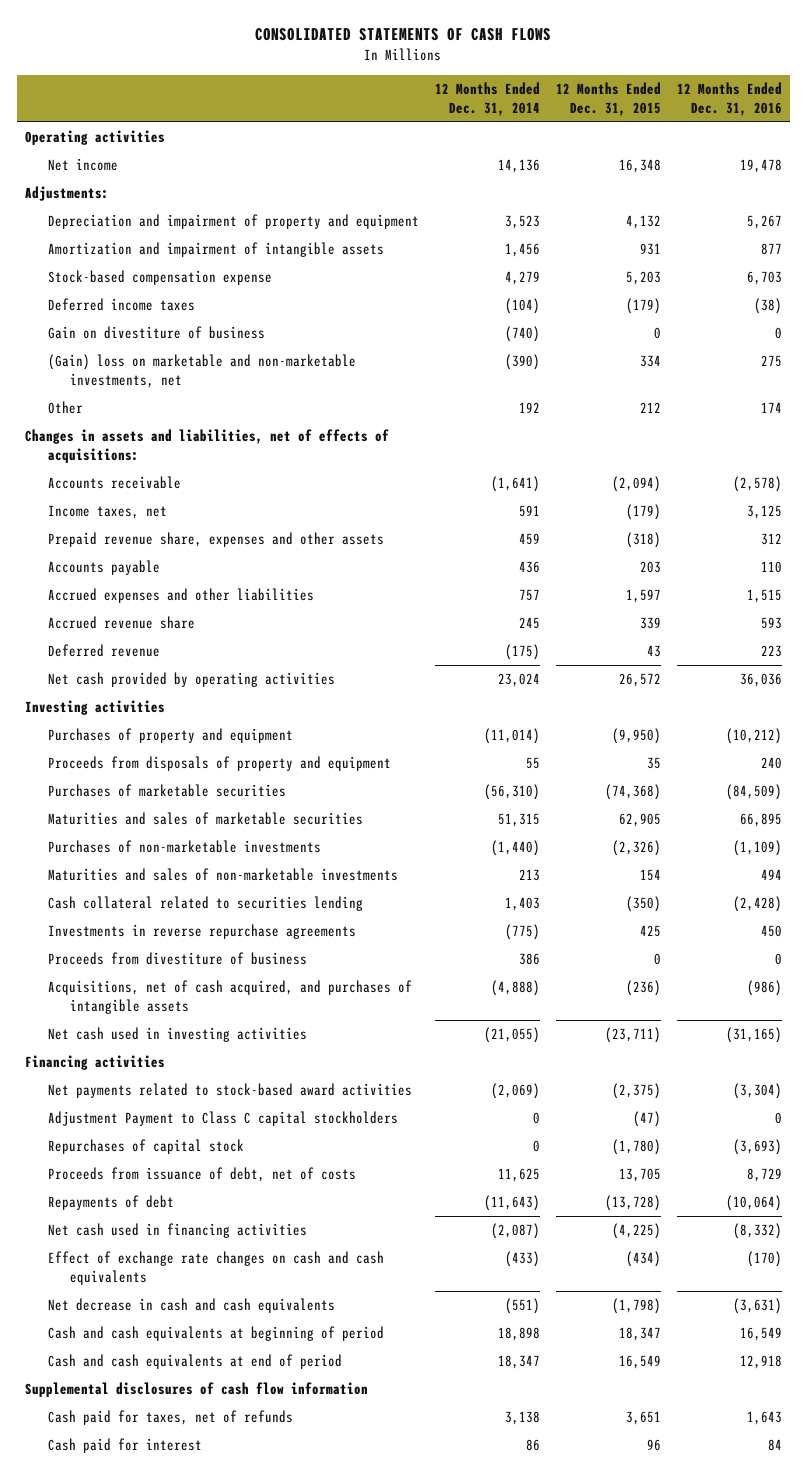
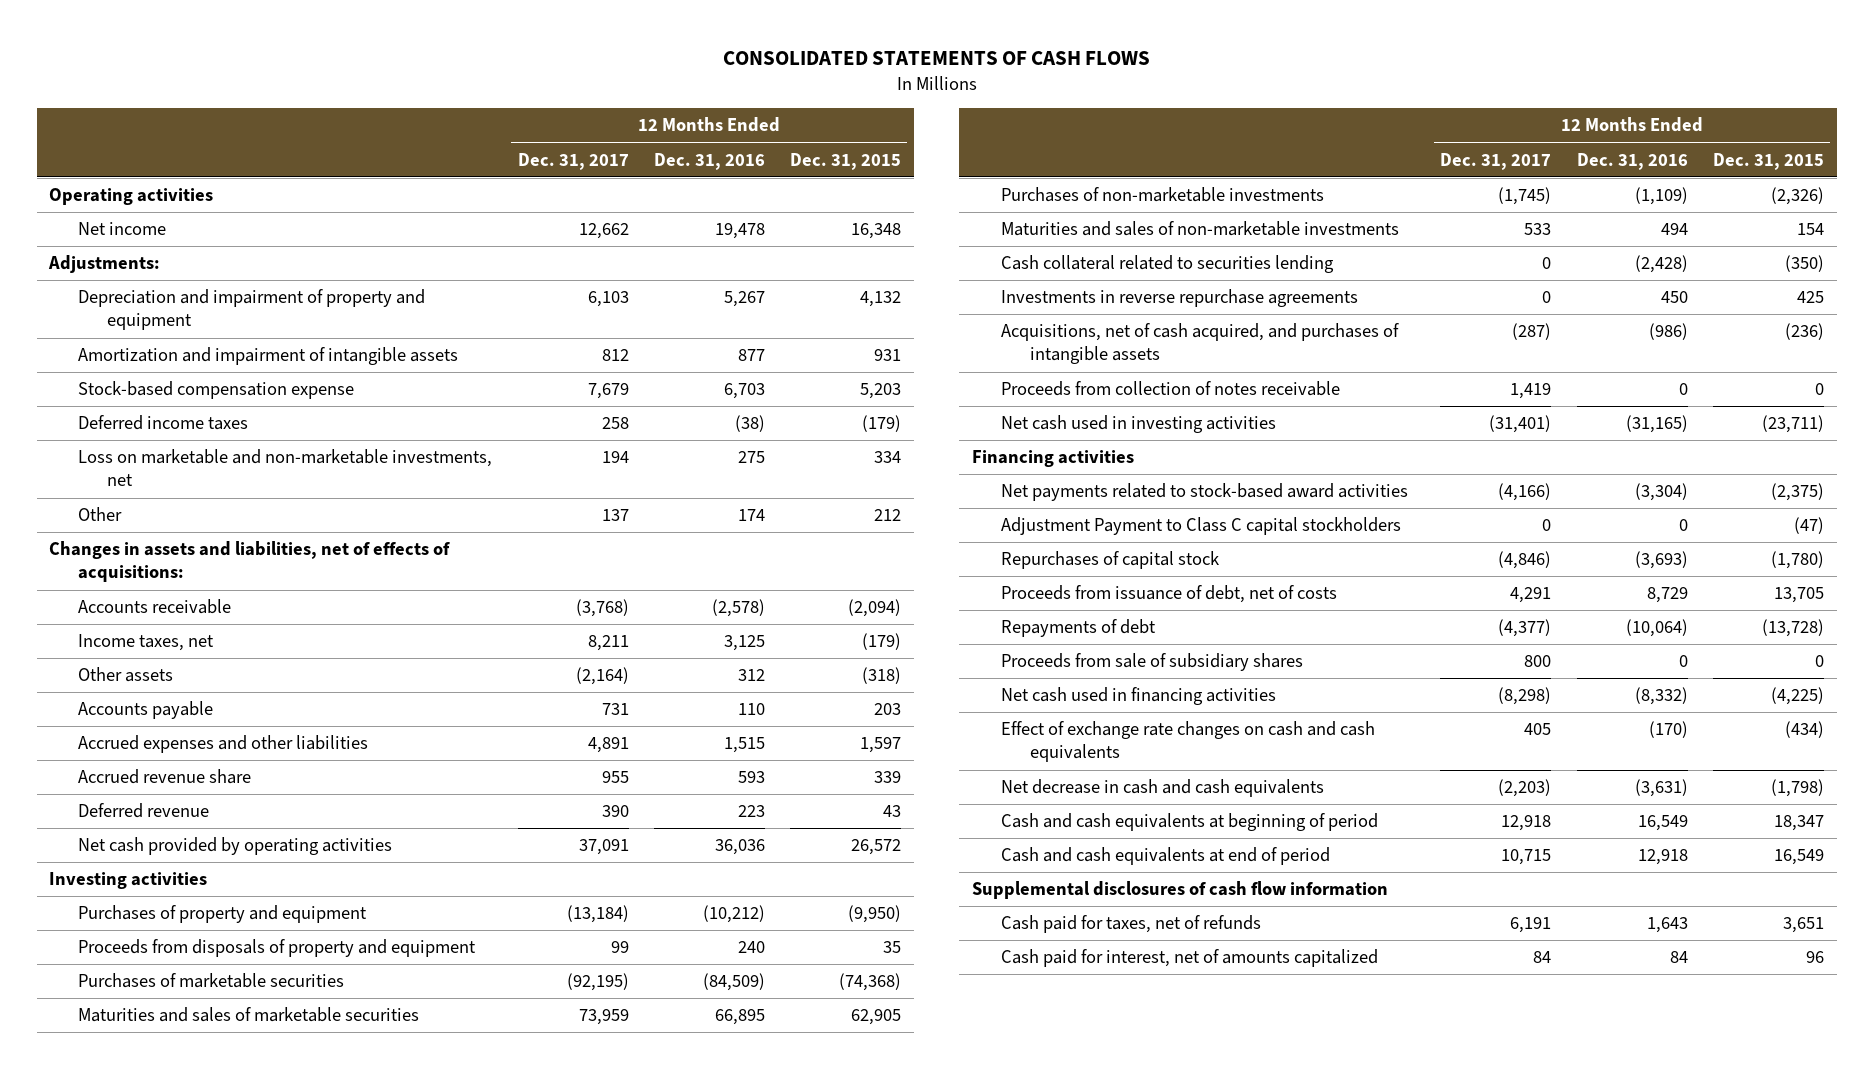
[434,81,540,116] 12 Months Ended Dec. 31, 2014 -> none
none -> [517,152,629,170] Dec. 31, 2017
[47,326,265,340] Gain on divestiture of business -> none
[47,354,356,389] (Gain) loss on marketable and non-marketable investments, net -> [78,449,493,487] Loss on marketable and non-marketable investments, net
[47,532,384,548] Prepaid revenue share, expenses and other assets -> [78,667,174,683] Other assets
[47,952,307,966] Proceeds from divestiture of business -> none
none -> [1001,381,1341,397] Proceeds from collection of notes receivable
none -> [1001,653,1304,672] Proceeds from sale of subsidiary shares
[47,1438,202,1454] Cash paid for interest -> [1001,949,1379,968] Cash paid for interest, net of amounts capitalized

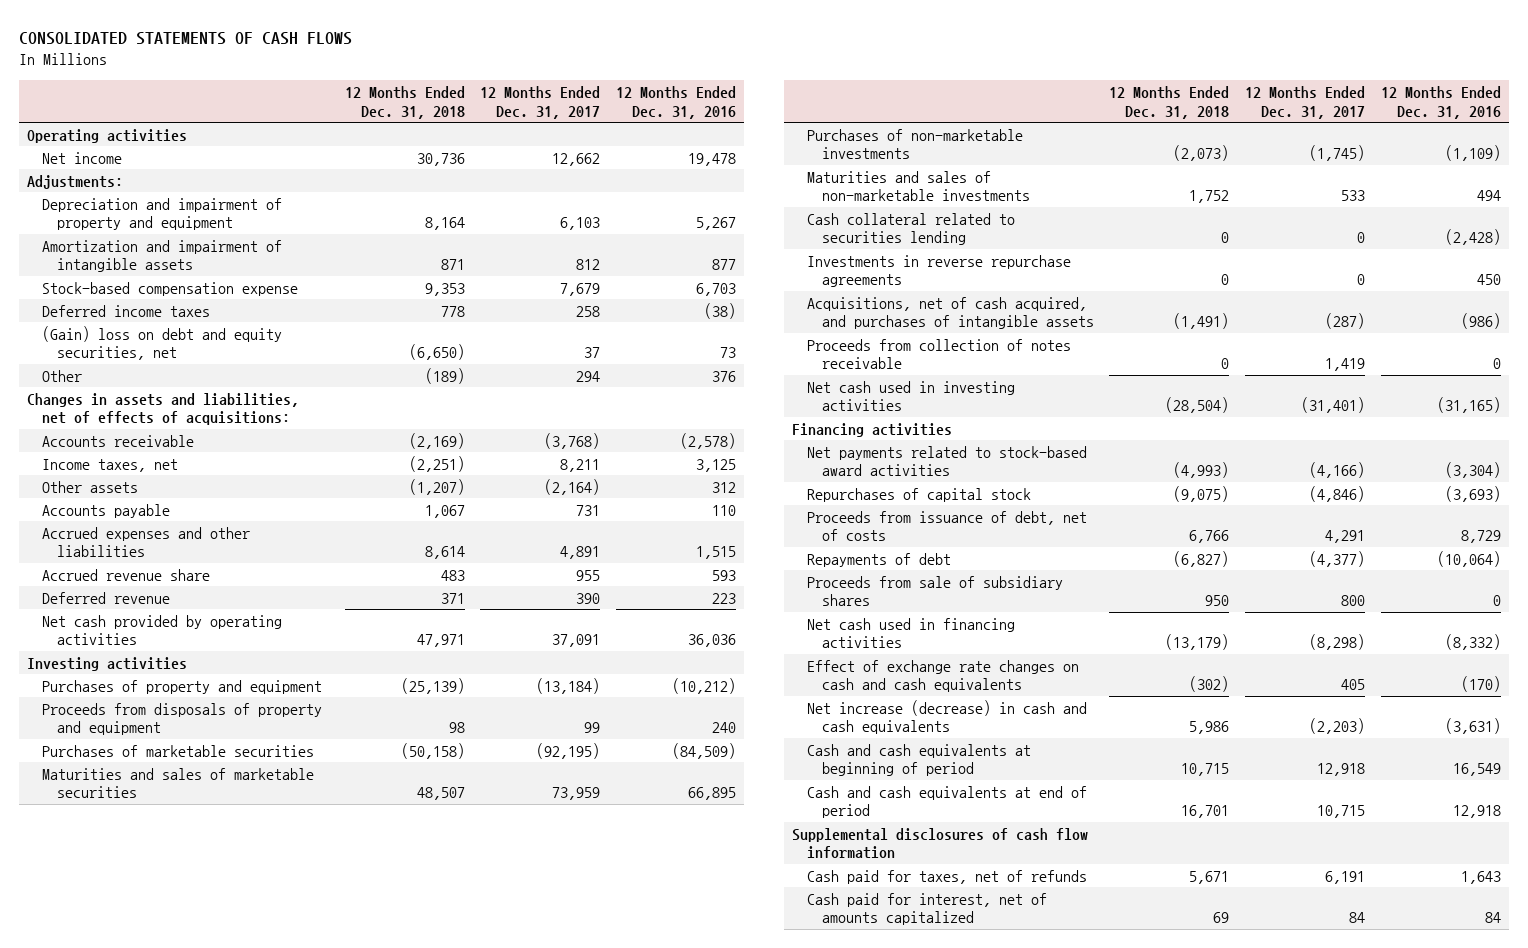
[790,152,902,170] Dec. 31, 2015 -> none
none -> [344,85,465,119] 12 Months Ended Dec. 31, 2018
[78,449,493,487] Loss on marketable and non-marketable investments, net -> none
none -> [41,325,282,361] (Gain) loss on debt and equity securities, net
[601,509,629,522] 137 -> [576,370,601,382] 294
[737,509,765,522] 174 -> [712,370,737,382] 376
[1001,517,1402,536] Adjustment Payment to Class C capital stockholders -> none
[1001,779,1325,798] Net decrease in cash and cash equivalents -> [806,699,1087,735] Net increase (decrease) in cash and cash equivalents

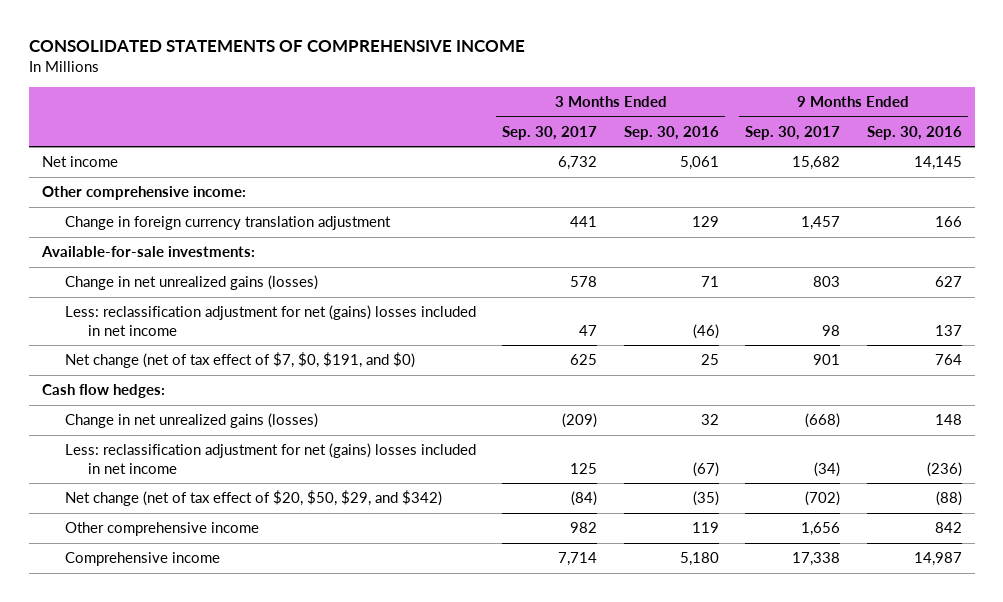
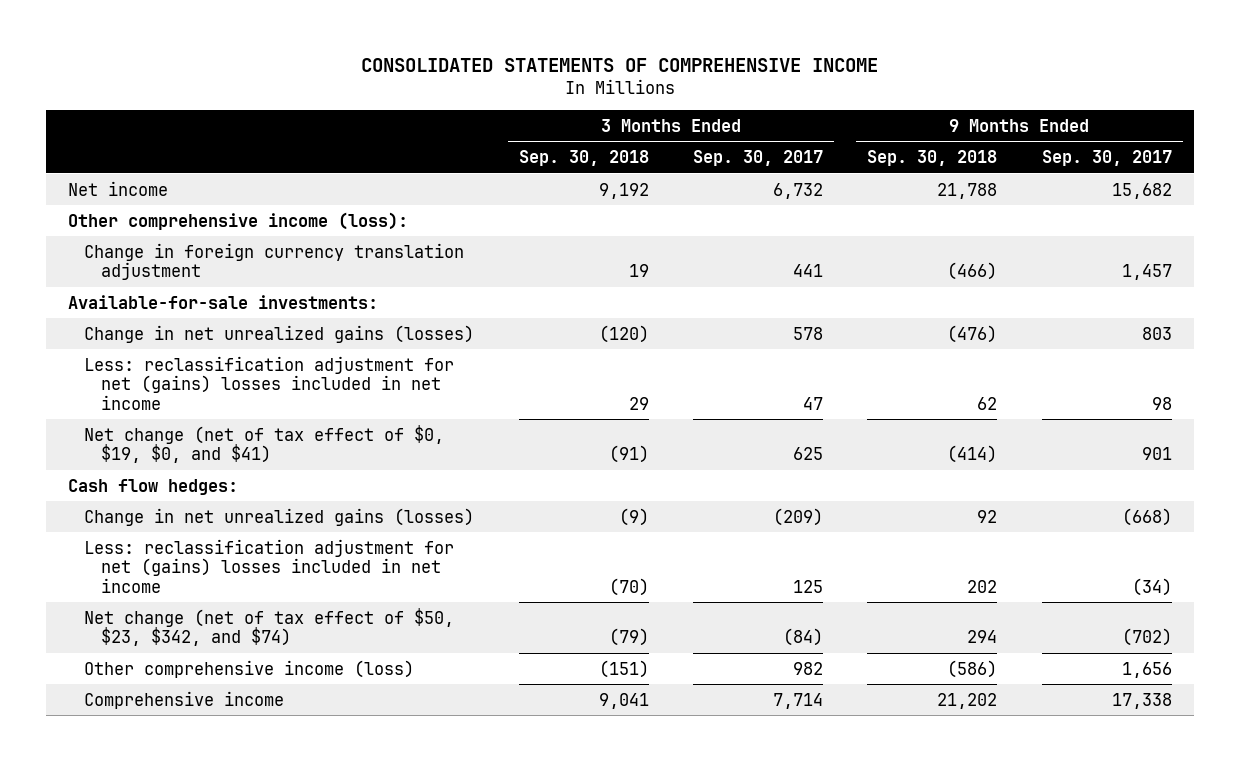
[623,125,719,140] Sep. 30, 2016 -> none
[866,125,962,140] Sep. 30, 2016 -> none
none -> [518,149,649,166] Sep. 30, 2018
none -> [867,149,998,166] Sep. 30, 2018
[41,186,246,201] Other comprehensive income: -> [68,211,409,230] Other comprehensive income (loss):
[65,352,416,369] Net change (net of tax effect of $7, $0, $191, and $0) -> [84,424,445,464] Net change (net of tax effect of $0, $19, $0, and $41)
[65,490,443,507] Net change (net of tax effect of $20, $50, $29, and $342) -> [84,607,455,647] Net change (net of tax effect of $50, $23, $342, and $74)
[65,522,260,537] Other comprehensive income -> [84,659,415,678] Other comprehensive income (loss)

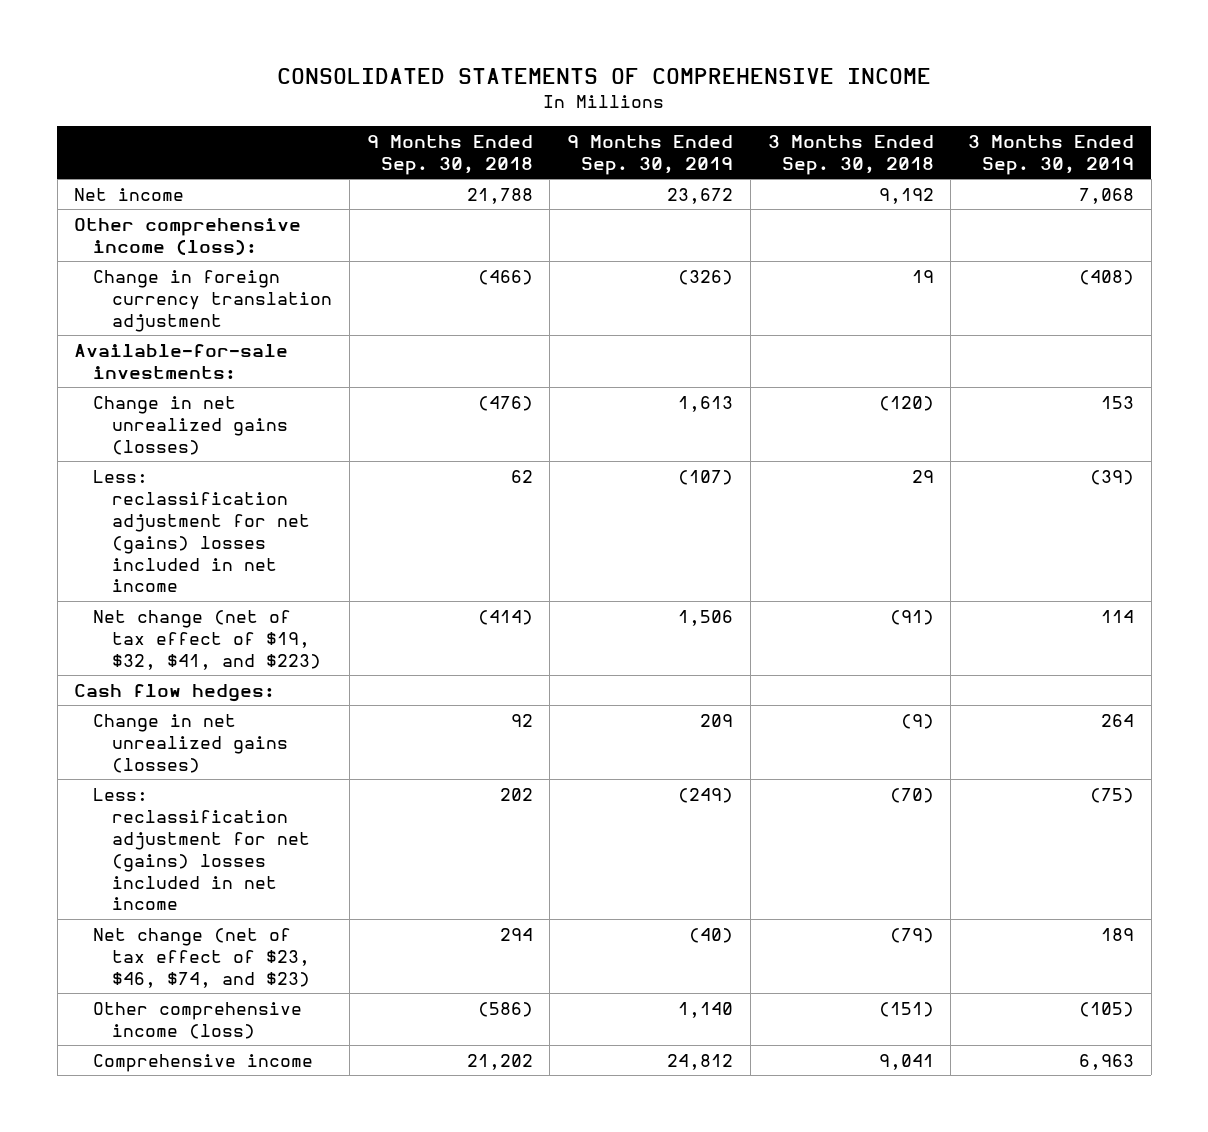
[693,149,824,166] Sep. 30, 2017 -> none
[1041,149,1172,166] Sep. 30, 2017 -> none
none -> [567,134,734,175] 9 Months Ended Sep. 30, 2019
none -> [968,134,1135,175] 3 Months Ended Sep. 30, 2019
[84,424,445,464] Net change (net of tax effect of $0, $19, $0, and $41) -> [93,609,322,670] Net change (net of tax effect of $19, $32, $41, and $223)
[84,607,455,647] Net change (net of tax effect of $50, $23, $342, and $74) -> [93,927,311,988] Net change (net of tax effect of $23, $46, $74, and $23)

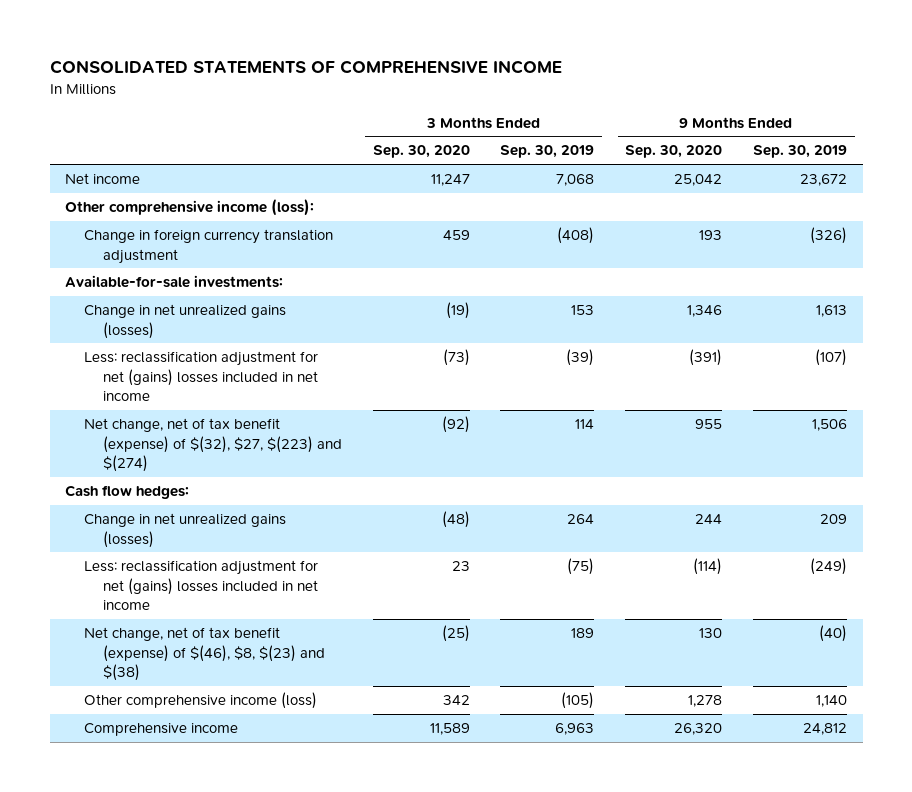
[366,134,533,175] 9 Months Ended Sep. 30, 2018 -> none
[767,134,934,175] 3 Months Ended Sep. 30, 2018 -> none
none -> [372,145,470,159] Sep. 30, 2020
none -> [625,145,723,159] Sep. 30, 2020
[93,609,322,670] Net change (net of tax effect of $19, $32, $41, and $223) -> [83,417,342,473] Net change, net of tax benefit (expense) of $(32), $27, $(223) and $(274)
[93,927,311,988] Net change (net of tax effect of $23, $46, $74, and $23) -> [83,626,325,682] Net change, net of tax benefit (expense) of $(46), $8, $(23) and $(38)

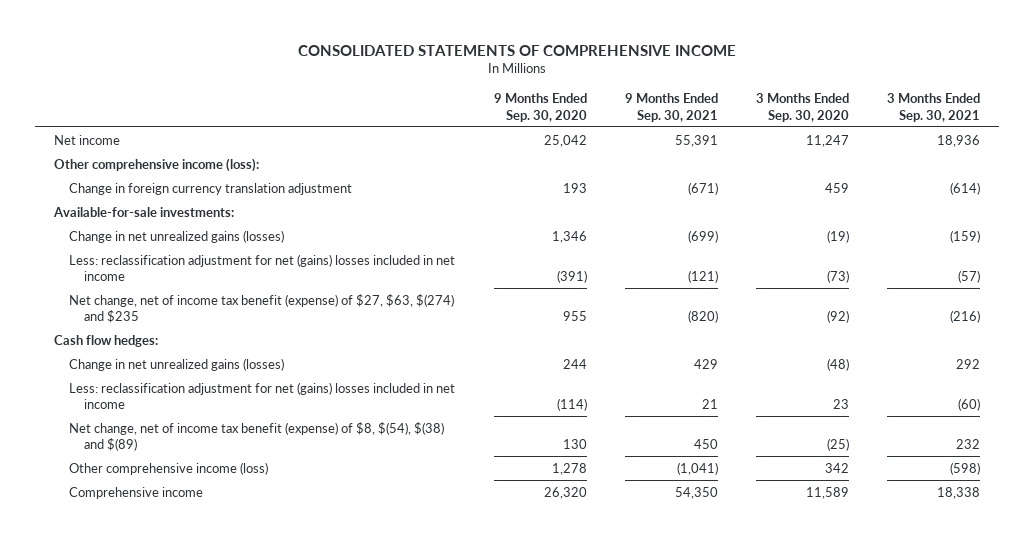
[500,145,595,159] Sep. 30, 2019 -> none
[753,145,848,159] Sep. 30, 2019 -> none
none -> [624,93,718,122] 9 Months Ended Sep. 30, 2021
none -> [887,93,981,122] 3 Months Ended Sep. 30, 2021
[83,417,342,473] Net change, net of tax benefit (expense) of $(32), $27, $(223) and $(274) -> [69,293,455,323] Net change, net of income tax benefit (expense) of $27, $63, $(274) and $235
[83,626,325,682] Net change, net of tax benefit (expense) of $(46), $8, $(23) and $(38) -> [69,421,445,451] Net change, net of income tax benefit (expense) of $8, $(54), $(38) and $(89)

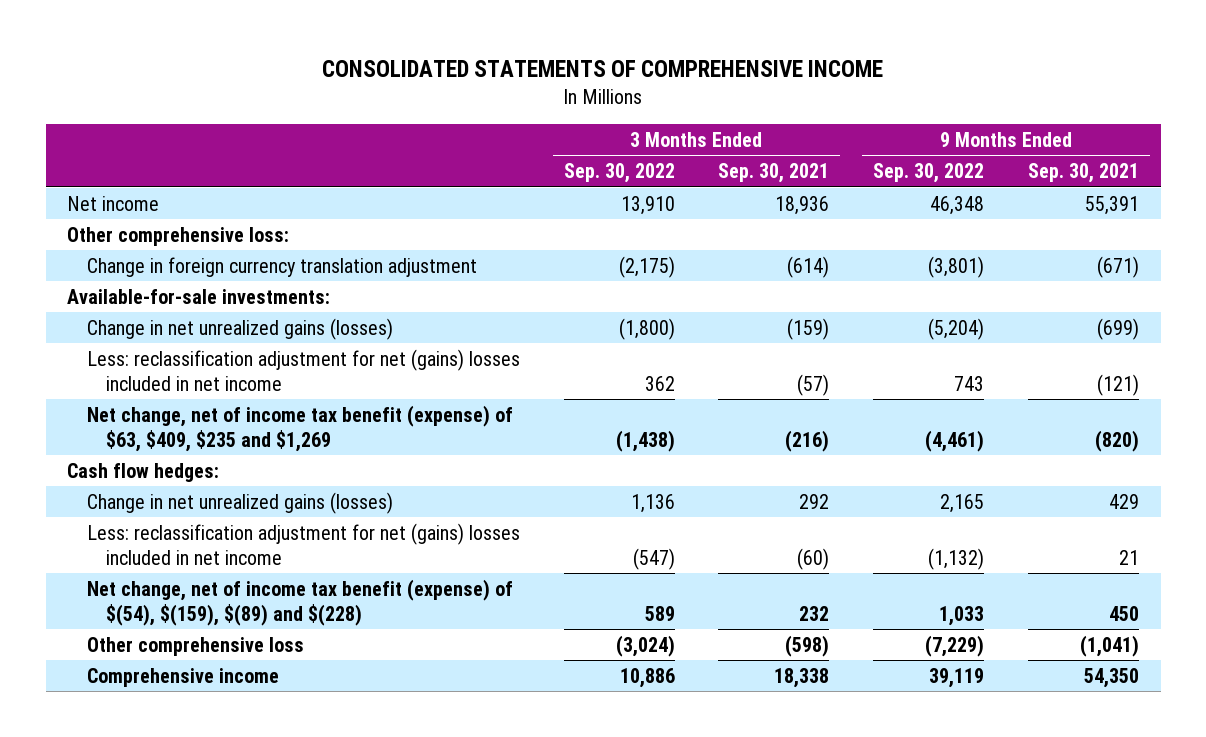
[493,93,587,122] 9 Months Ended Sep. 30, 2020 -> none
[755,93,849,122] 3 Months Ended Sep. 30, 2020 -> none
none -> [563,163,675,184] Sep. 30, 2022
none -> [872,163,984,184] Sep. 30, 2022
[54,157,260,172] Other comprehensive income (loss): -> [67,226,290,246] Other comprehensive loss:
[69,293,455,323] Net change, net of income tax benefit (expense) of $27, $63, $(274) and $235 -> [86,404,513,452] Net change, net of income tax benefit (expense) of $63, $409, $235 and $1,269
[69,421,445,451] Net change, net of income tax benefit (expense) of $8, $(54), $(38) and $(89) -> [86,578,513,626] Net change, net of income tax benefit (expense) of $(54), $(159), $(89) and $(228)
[69,461,269,475] Other comprehensive income (loss) -> [86,636,304,656] Other comprehensive loss

